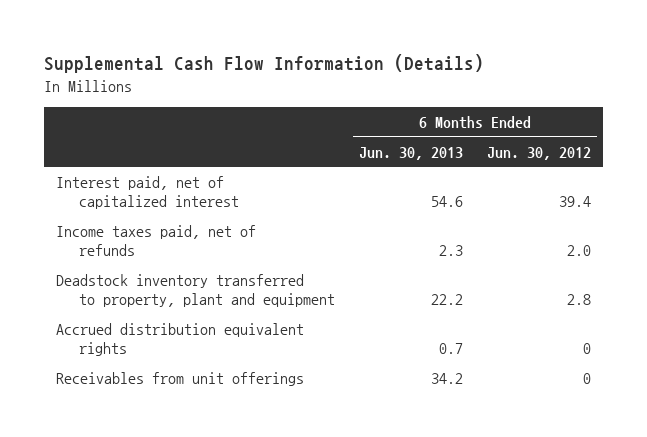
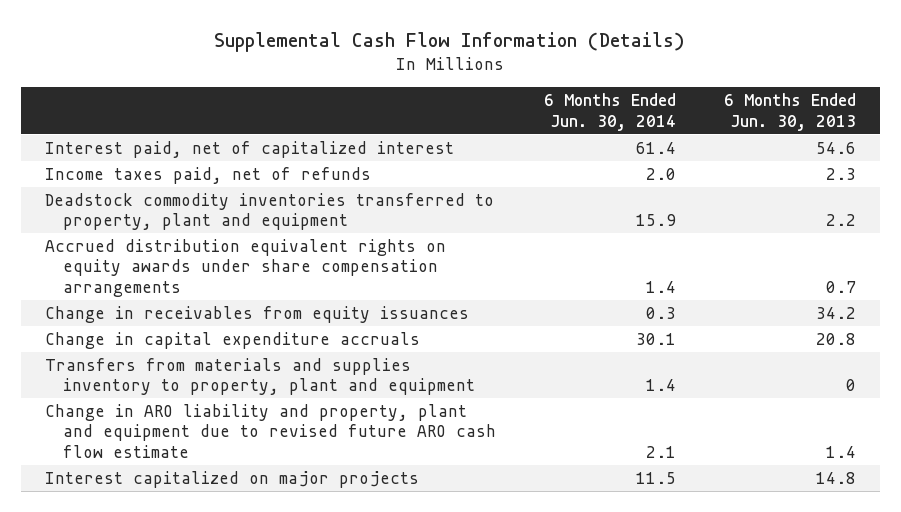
[487,146,592,160] Jun. 30, 2012 -> none
none -> [543,93,676,131] 6 Months Ended Jun. 30, 2014
[56,273,336,307] Deadstock inventory transferred to property, plant and equipment -> [45,192,495,231] Deadstock commodity inventories transferred to property, plant and equipment
[431,293,464,305] 22.2 -> [825,214,856,227] 2.2
[56,322,305,356] Accrued distribution equivalent rights -> [45,238,447,297] Accrued distribution equivalent rights on equity awards under share compensation arrangements
[56,371,305,386] Receivables from unit offerings -> [45,305,470,323] Change in receivables from equity issuances
none -> [45,331,421,349] Change in capital expenditure accruals
none -> [45,357,475,396] Transfers from materials and supplies inventory to property, plant and equipment
none -> [45,403,496,458] Change in ARO liability and property, plant and equipment due to revised future ARO cash flow estimate
none -> [45,470,420,488] Interest capitalized on major projects

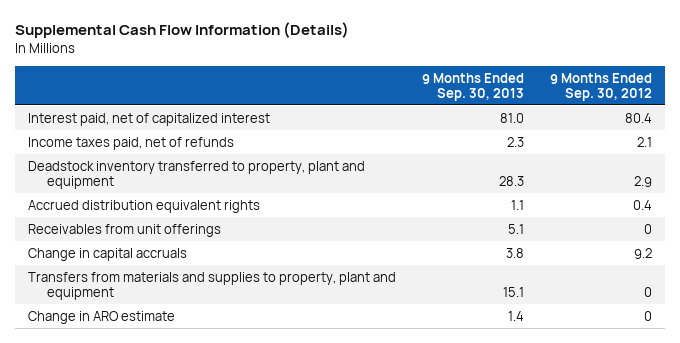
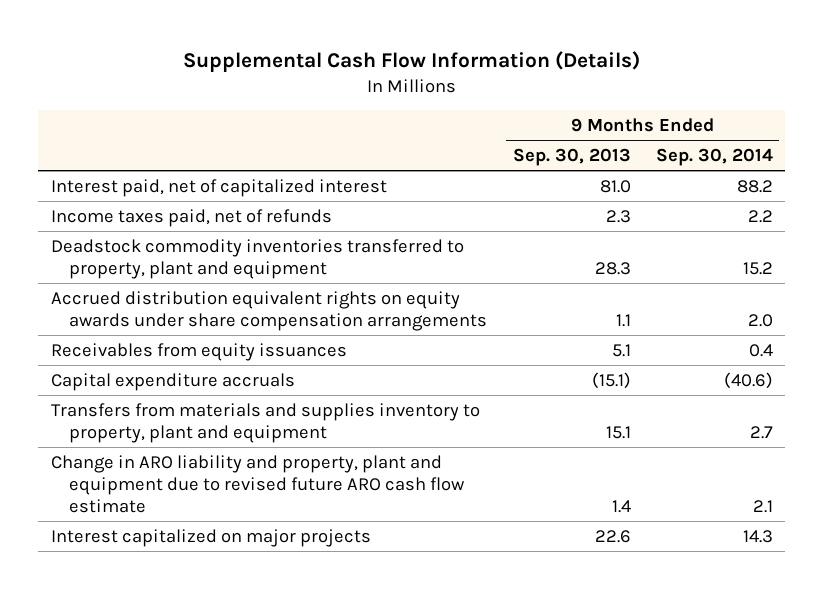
[549,72,652,101] 9 Months Ended Sep. 30, 2012 -> none
none -> [655,148,773,167] Sep. 30, 2014
[28,247,188,261] Change in capital accruals -> none
[28,160,366,189] Deadstock inventory transferred to property, plant and equipment -> [50,238,464,279] Deadstock commodity inventories transferred to property, plant and equipment
[28,199,261,213] Accrued distribution equivalent rights -> [50,290,488,331] Accrued distribution equivalent rights on equity awards under share compensation arrangements
[28,223,222,237] Receivables from unit offerings -> [50,342,347,361] Receivables from equity issuances
none -> [50,372,295,391] Capital expenditure accruals
[28,271,397,300] Transfers from materials and supplies to property, plant and equipment -> [50,402,480,443] Transfers from materials and supplies inventory to property, plant and equipment
[28,310,176,324] Change in ARO estimate -> [50,454,466,513] Change in ARO liability and property, plant and equipment due to revised future ARO cash flow estimate
none -> [50,528,371,547] Interest capitalized on major projects

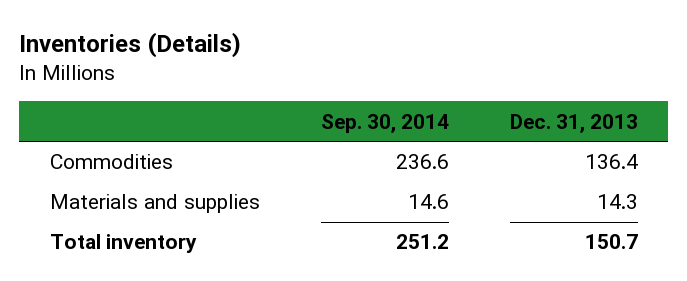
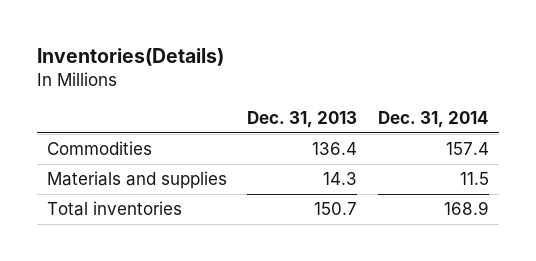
[19,31,242,58] Inventories (Details) -> [37,48,225,67] Inventories(Details)
[320,113,449,133] Sep. 30, 2014 -> none
none -> [377,111,489,129] Dec. 31, 2014
[49,234,197,254] Total inventory -> [47,201,183,217] Total inventories

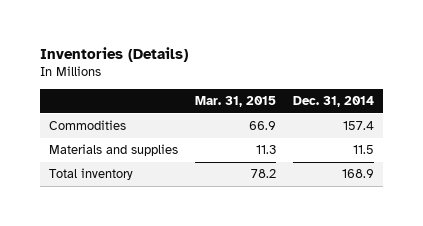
[37,48,225,67] Inventories(Details) -> [39,47,188,63] Inventories (Details)
[247,111,358,129] Dec. 31, 2013 -> none
none -> [194,96,276,108] Mar. 31, 2015
[47,201,183,217] Total inventories -> [48,168,133,181] Total inventory

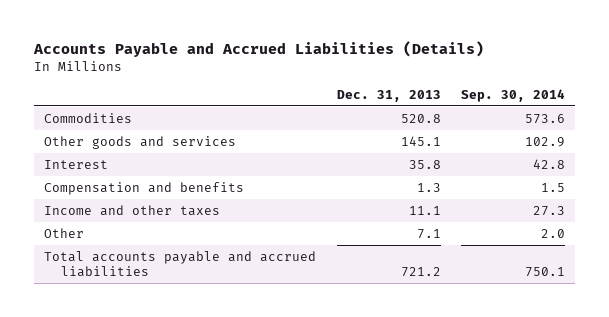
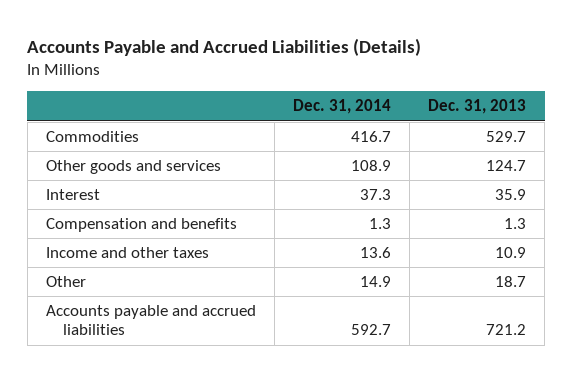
[460,88,565,102] Sep. 30, 2014 -> none
none -> [292,99,391,115] Dec. 31, 2014
[400,113,441,123] 520.8 -> [486,131,527,143] 529.7
[400,135,441,146] 145.1 -> [486,160,527,172] 124.7
[408,159,441,169] 35.8 -> [495,189,527,201] 35.9
[408,205,441,215] 11.1 -> [495,247,527,259] 10.9
[416,228,441,239] 7.1 -> [495,276,527,288] 18.7
[44,250,317,278] Total accounts payable and accrued liabilities -> [45,305,256,336] Accounts payable and accrued liabilities

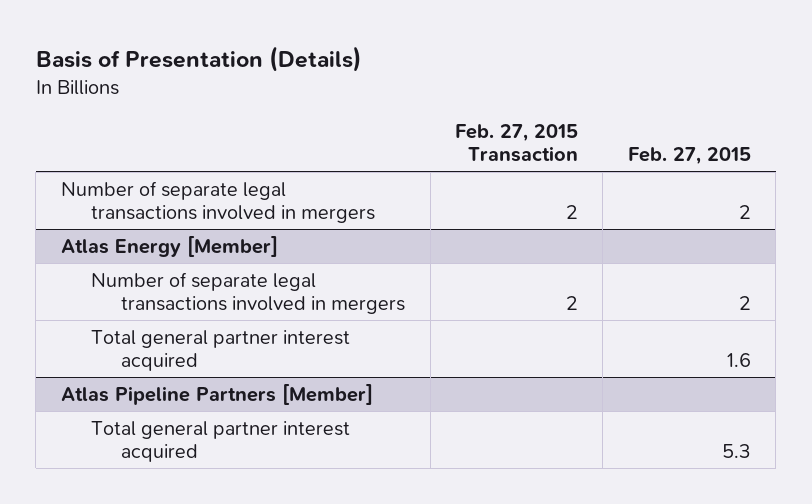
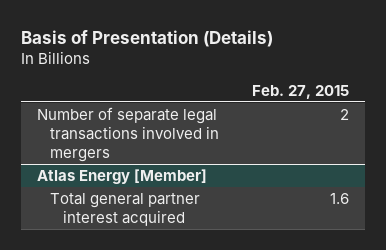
[454,123,578,163] Feb. 27, 2015 Transaction -> none
[90,271,406,314] Number of separate legal transactions involved in mergers -> none
[60,383,373,405] Atlas Pipeline Partners [Member] -> none
[90,420,350,462] Total general partner interest acquired -> none

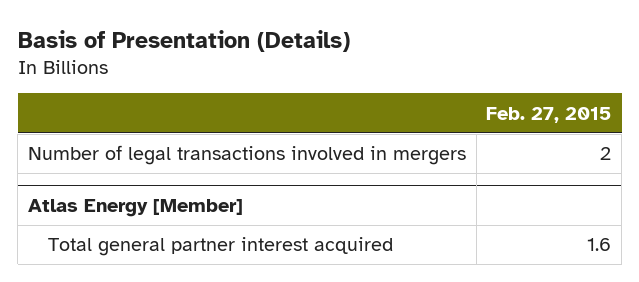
[37,106,220,162] Number of separate legal transactions involved in mergers -> [27,145,466,166] Number of legal transactions involved in mergers

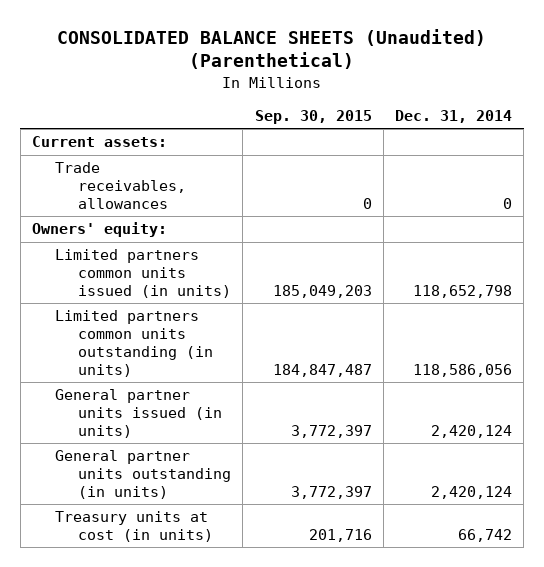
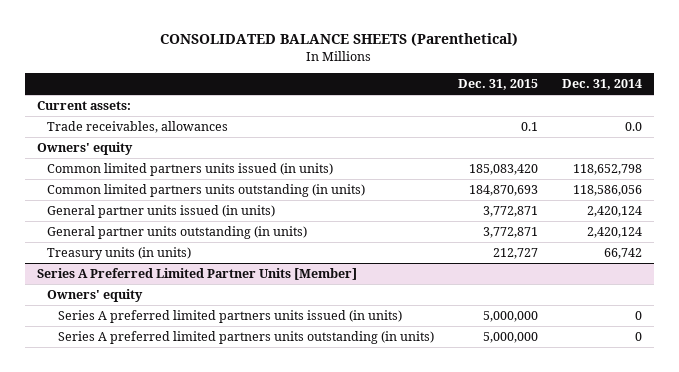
[56,28,486,70] CONSOLIDATED BALANCE SHEETS (Unaudited) (Parenthetical) -> [160,33,519,47] CONSOLIDATED BALANCE SHEETS (Parenthetical)
[254,110,372,125] Sep. 30, 2015 -> none
none -> [457,79,538,91] Dec. 31, 2015
[502,197,512,209] 0 -> [624,121,642,131] 0.0
[31,222,167,238] Owners' equity: -> [37,141,134,155] Owners' equity
[55,249,232,298] Limited partners common units issued (in units) -> [47,162,334,176] Common limited partners units issued (in units)
[55,310,214,377] Limited partners common units outstanding (in units) -> [47,183,366,197] Common limited partners units outstanding (in units)
[55,511,214,543] Treasury units at cost (in units) -> [47,246,192,260] Treasury units (in units)
none -> [37,267,358,280] Series A Preferred Limited Partner Units [Member]
none -> [47,288,144,302] Owners' equity
none -> [57,309,402,323] Series A preferred limited partners units issued (in units)
none -> [57,330,434,344] Series A preferred limited partners units outstanding (in units)

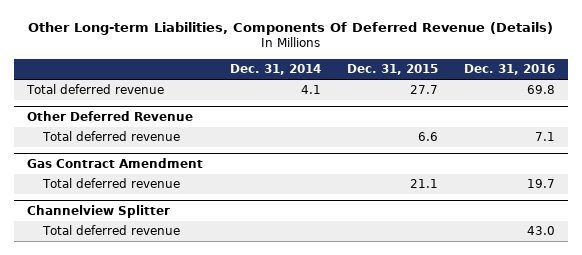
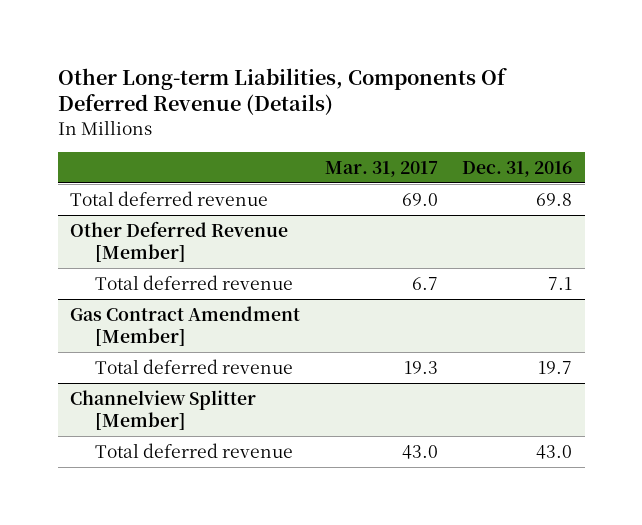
[229,64,321,76] Dec. 31, 2014 -> none
[346,64,438,76] Dec. 31, 2015 -> none
none -> [324,160,438,177] Mar. 31, 2017
[27,110,194,121] Other Deferred Revenue -> [70,220,289,263] Other Deferred Revenue [Member]
[27,157,204,168] Gas Contract Amendment -> [70,305,301,347] Gas Contract Amendment [Member]
[27,204,171,218] Channelview Splitter -> [70,389,257,431] Channelview Splitter [Member]

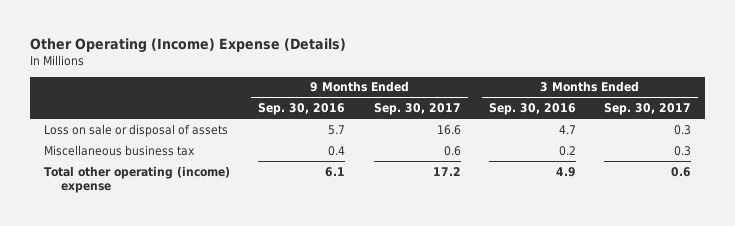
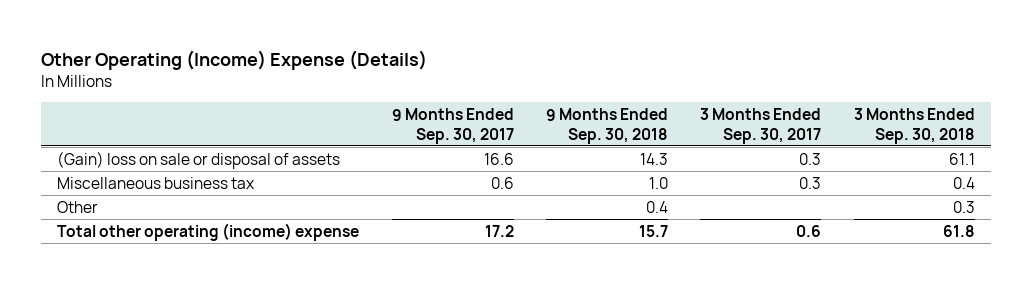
[258,103,346,116] Sep. 30, 2016 -> none
[488,103,576,116] Sep. 30, 2016 -> none
none -> [545,108,668,144] 9 Months Ended Sep. 30, 2018
none -> [853,108,975,144] 3 Months Ended Sep. 30, 2018
[44,123,229,137] Loss on sale or disposal of assets -> [57,150,341,169] (Gain) loss on sale or disposal of assets
none -> [57,200,99,213] Other

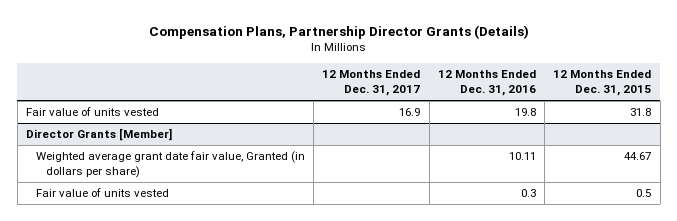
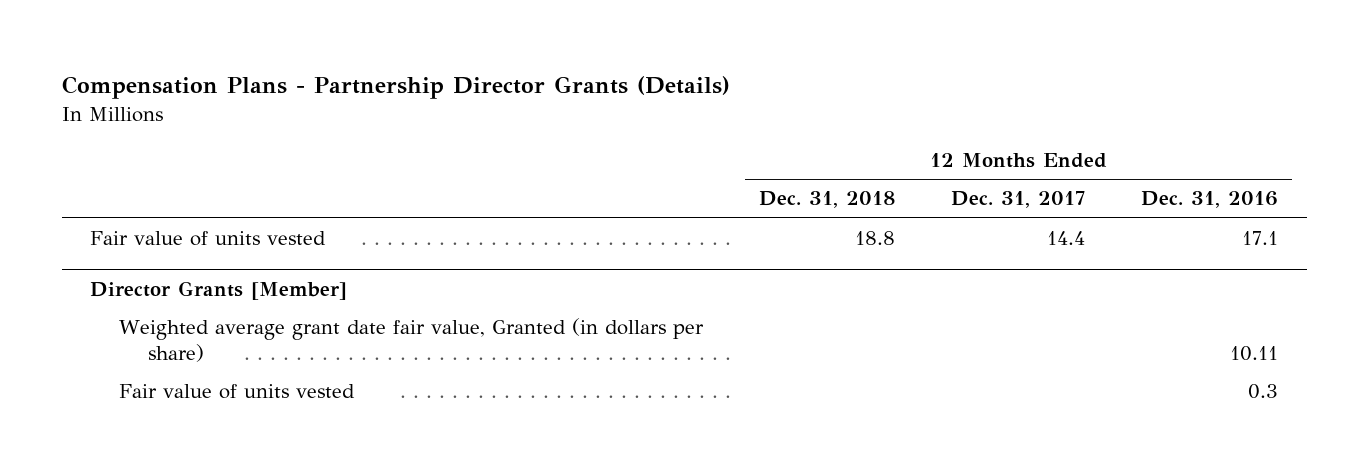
[148,24,529,39] Compensation Plans, Partnership Director Grants (Details) -> [61,76,730,100] Compensation Plans - Partnership Director Grants (Details)
[553,70,652,97] 12 Months Ended Dec. 31, 2015 -> none
none -> [759,191,896,209] Dec. 31, 2018
[399,108,421,117] 16.9 -> [1047,231,1086,246] 14.4
[514,108,536,117] 19.8 -> [1242,231,1279,246] 17.1

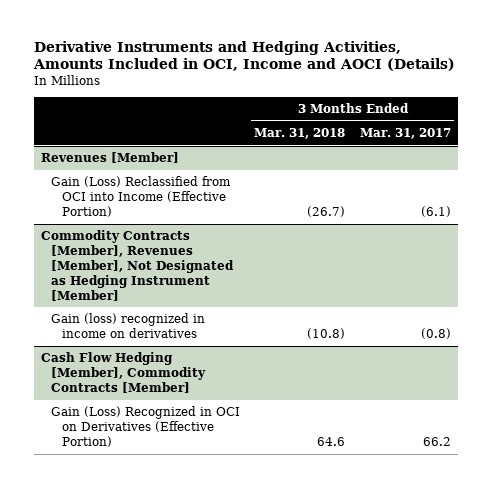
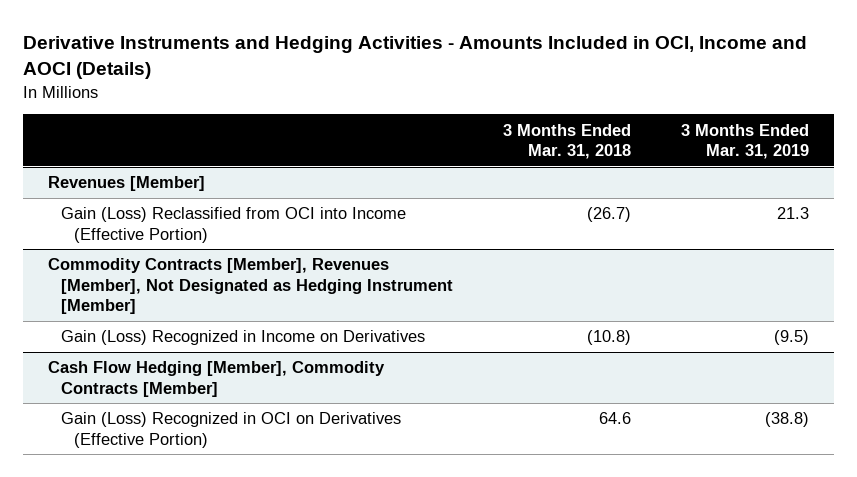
[32,40,455,72] Derivative Instruments and Hedging Activities, Amounts Included in OCI, Income and AOCI (Details) -> [23,36,808,80] Derivative Instruments and Hedging Activities - Amounts Included in OCI, Income and AOCI (Details)
[359,127,451,139] Mar. 31, 2017 -> none
none -> [681,123,810,160] 3 Months Ended Mar. 31, 2019
[51,313,206,339] Gain (loss) recognized in income on derivatives -> [61,330,426,346] Gain (Loss) Recognized in Income on Derivatives

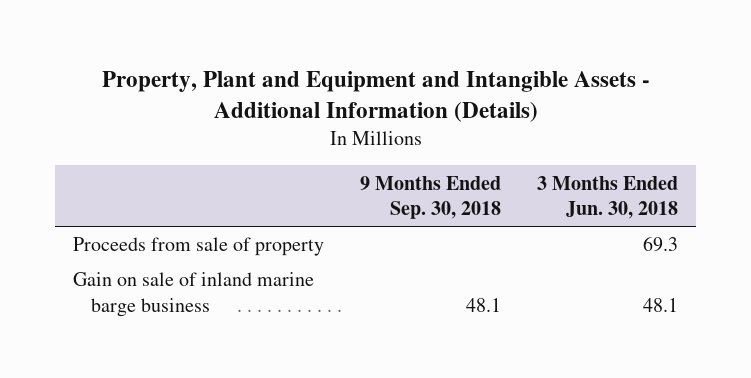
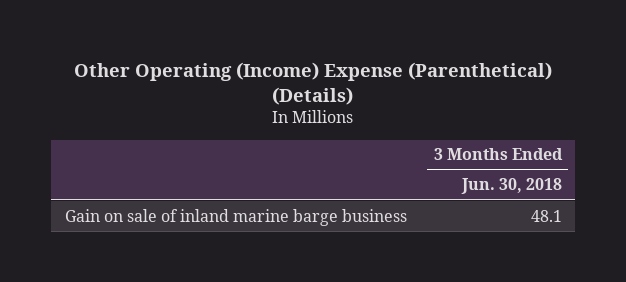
[101,70,650,122] Property, Plant and Equipment and Intangible Assets - Additional Information (Details) -> [74,61,553,105] Other Operating (Income) Expense (Parenthetical) (Details)
[360,175,502,220] 9 Months Ended Sep. 30, 2018 -> none
[73,237,325,257] Proceeds from sale of property -> none

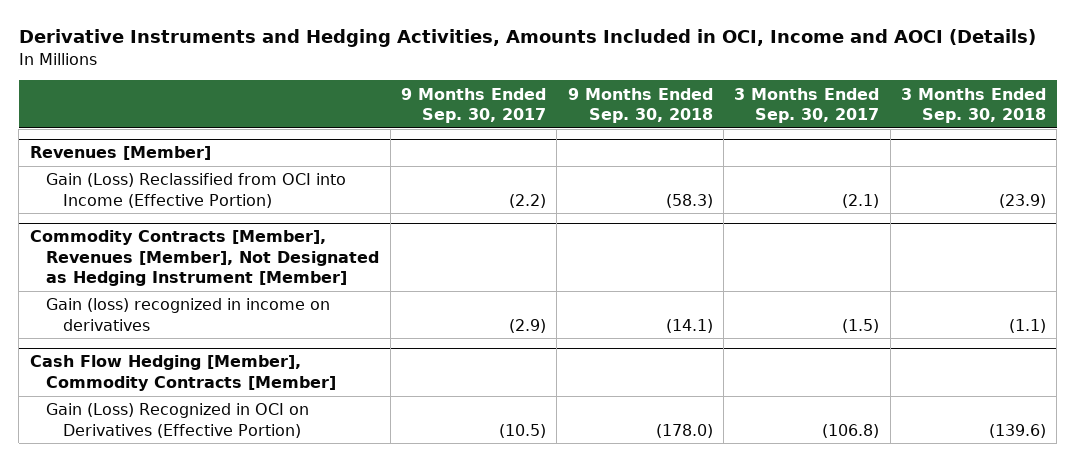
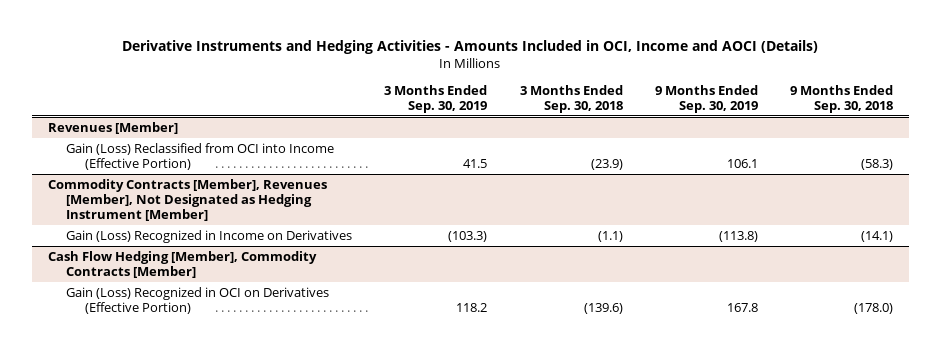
[18,29,1036,48] Derivative Instruments and Hedging Activities, Amounts Included in OCI, Income and AOCI (Details) -> [122,39,819,54] Derivative Instruments and Hedging Activities - Amounts Included in OCI, Income and AOCI (Details)
[400,87,546,124] 9 Months Ended Sep. 30, 2017 -> none
[734,87,880,124] 3 Months Ended Sep. 30, 2017 -> none
none -> [384,84,488,113] 3 Months Ended Sep. 30, 2019
none -> [654,84,758,113] 9 Months Ended Sep. 30, 2019
[46,298,331,331] Gain (loss) recognized in income on derivatives -> [66,229,353,243] Gain (Loss) Recognized in Income on Derivatives

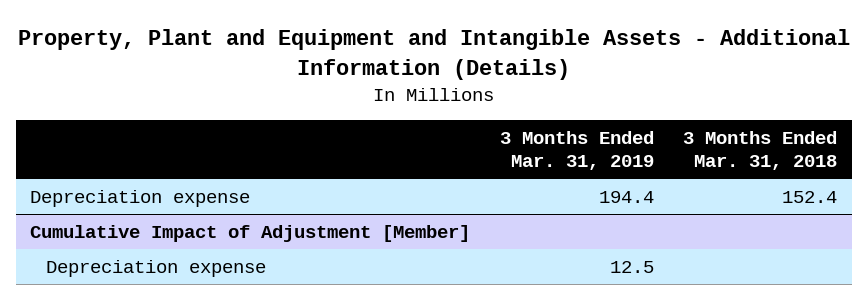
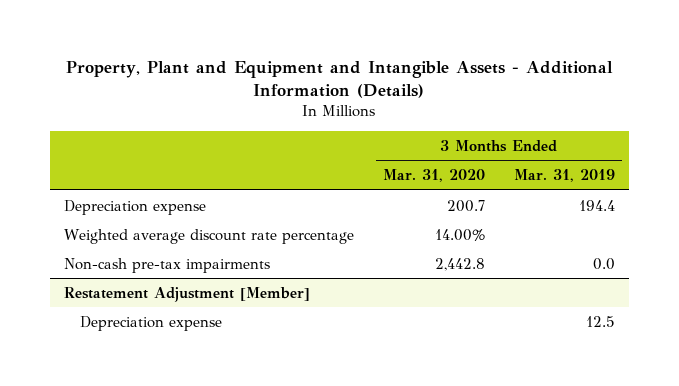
[683,130,838,171] 3 Months Ended Mar. 31, 2018 -> none
none -> [382,169,485,183] Mar. 31, 2020
none -> [63,228,354,244] Weighted average discount rate percentage
none -> [63,257,270,273] Non-cash pre-tax impairments
[30,224,471,242] Cumulative Impact of Adjustment [Member] -> [63,286,310,302] Restatement Adjustment [Member]

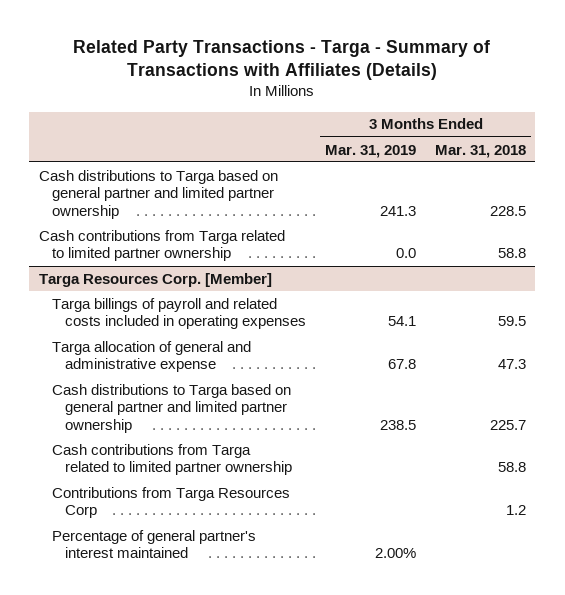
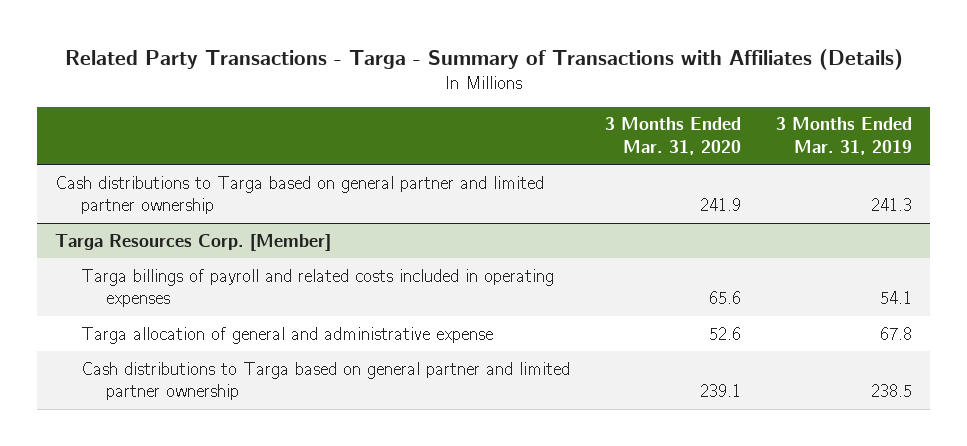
[435,144,527,158] Mar. 31, 2018 -> none
none -> [604,117,741,155] 3 Months Ended Mar. 31, 2020
[38,229,285,262] Cash contributions from Targa related to limited partner ownership -> none
[51,443,293,476] Cash contributions from Targa related to limited partner ownership -> none
[51,486,290,519] Contributions from Targa Resources Corp -> none
[51,529,256,559] Percentage of general partner's interest maintained -> none

